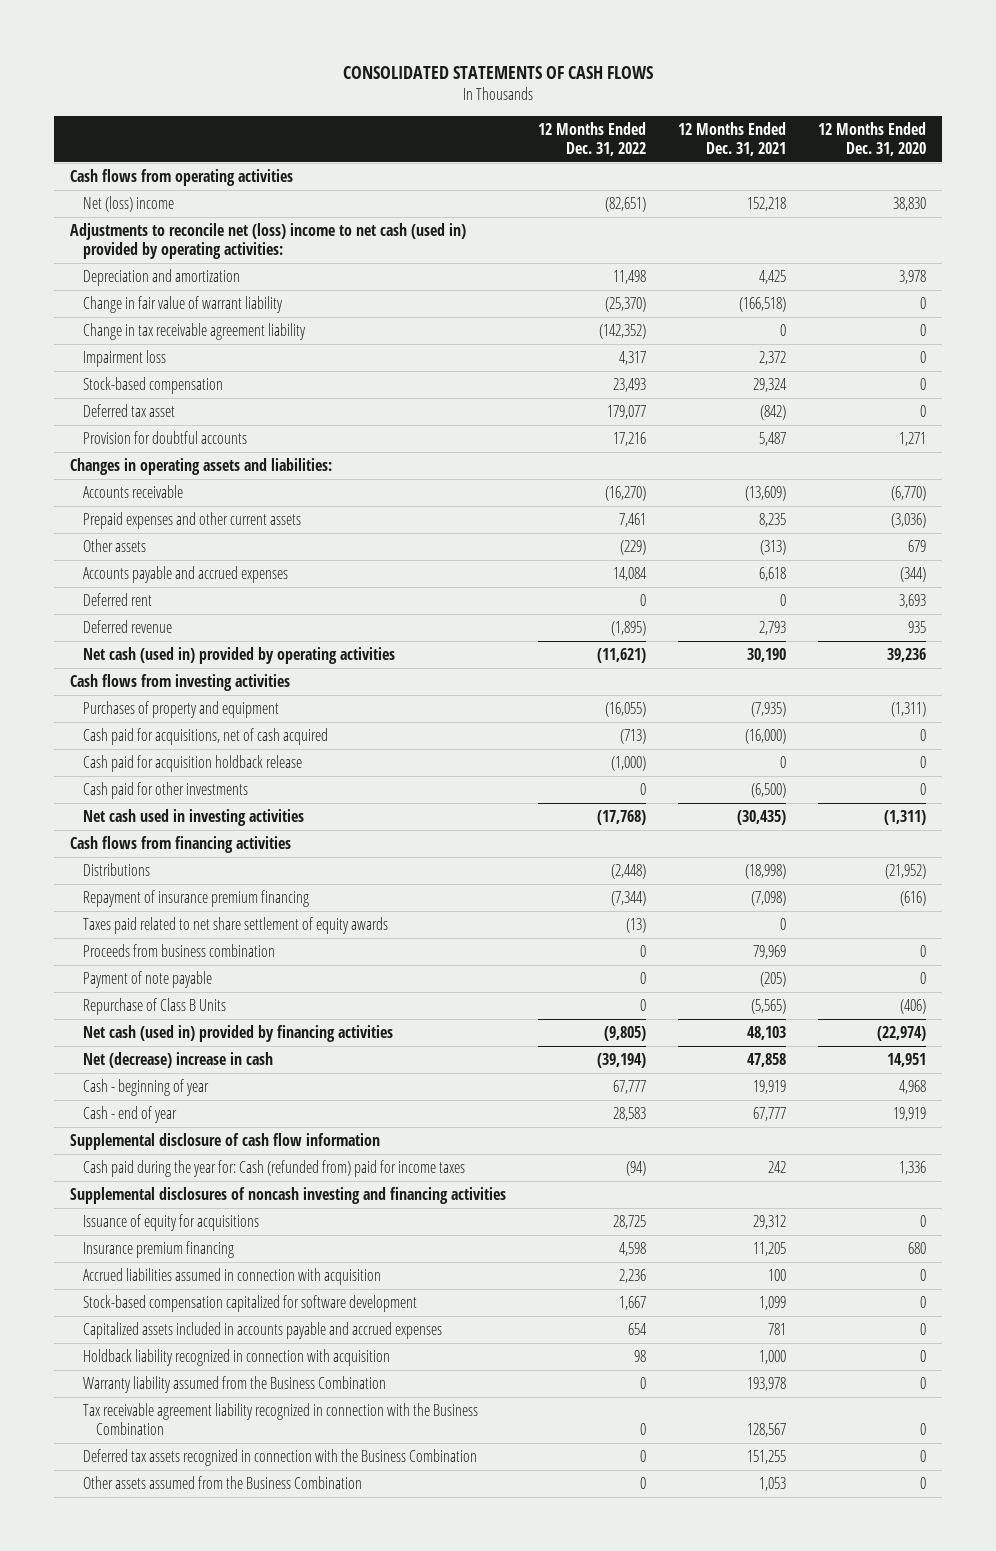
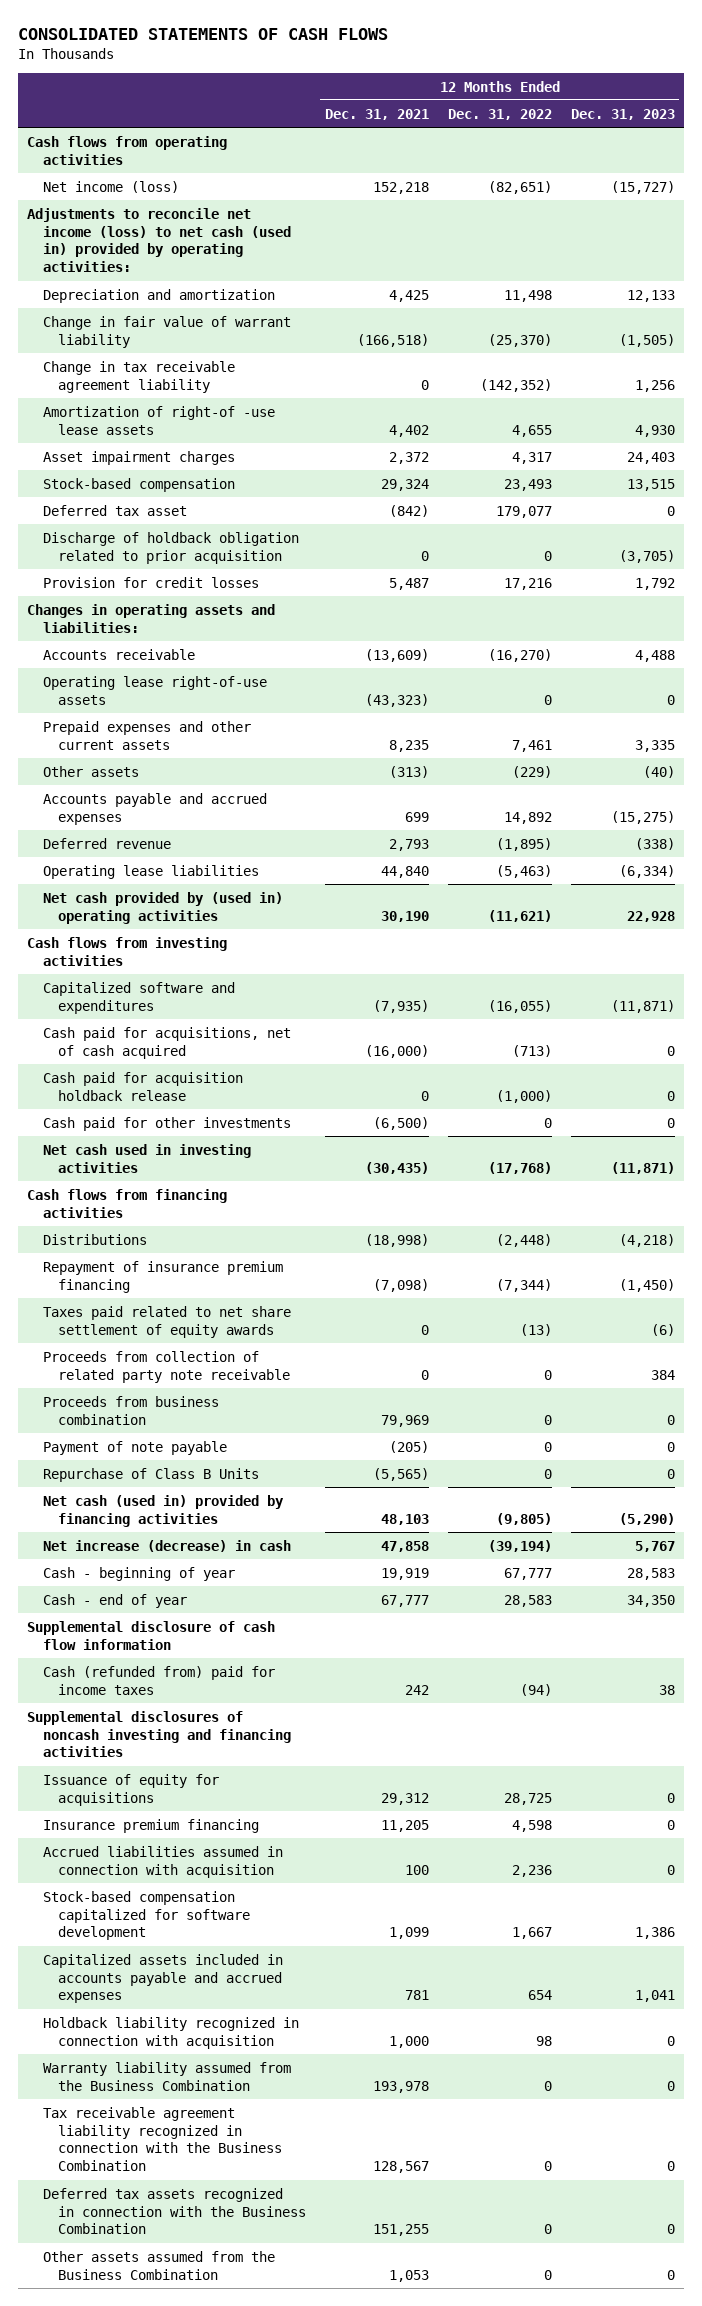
[817,122,926,156] 12 Months Ended Dec. 31, 2020 -> none
none -> [570,108,675,120] Dec. 31, 2023
[83,196,175,213] Net (loss) income -> [42,180,179,193] Net income (loss)
[69,223,466,259] Adjustments to reconcile net (loss) income to net cash (used in) provided by operating activities: -> [26,207,291,273] Adjustments to reconcile net income (loss) to net cash (used in) provided by operating activities:
none -> [42,405,275,435] Amortization of right-of -use lease assets
[83,350,167,368] Impairment loss -> [42,450,235,465] Asset impairment charges
none -> [42,531,299,564] Discharge of holdback obligation related to prior acquisition
[83,431,248,445] Provision for doubtful accounts -> [42,576,259,588] Provision for credit losses
none -> [42,675,267,705] Operating lease right-of-use assets
[83,593,153,607] Deferred rent -> none
[612,567,647,582] 14,084 -> [503,811,552,824] 14,892
[758,567,786,582] 6,618 -> [404,811,429,822] 699
none -> [42,864,259,879] Operating lease liabilities
[83,647,396,665] Net cash (used in) provided by operating activities -> [42,891,283,924] Net cash provided by (used in) operating activities
[83,701,280,719] Purchases of property and equipment -> [42,981,235,1014] Capitalized software and expenditures
none -> [42,1350,291,1383] Proceeds from collection of related party note receivable
[83,1052,274,1069] Net (decrease) increase in cash -> [42,1539,291,1552] Net increase (decrease) in cash
[83,1160,466,1178] Cash paid during the year for: Cash (refunded from) paid for income taxes -> [42,1665,275,1695] Cash (refunded from) paid for income taxes

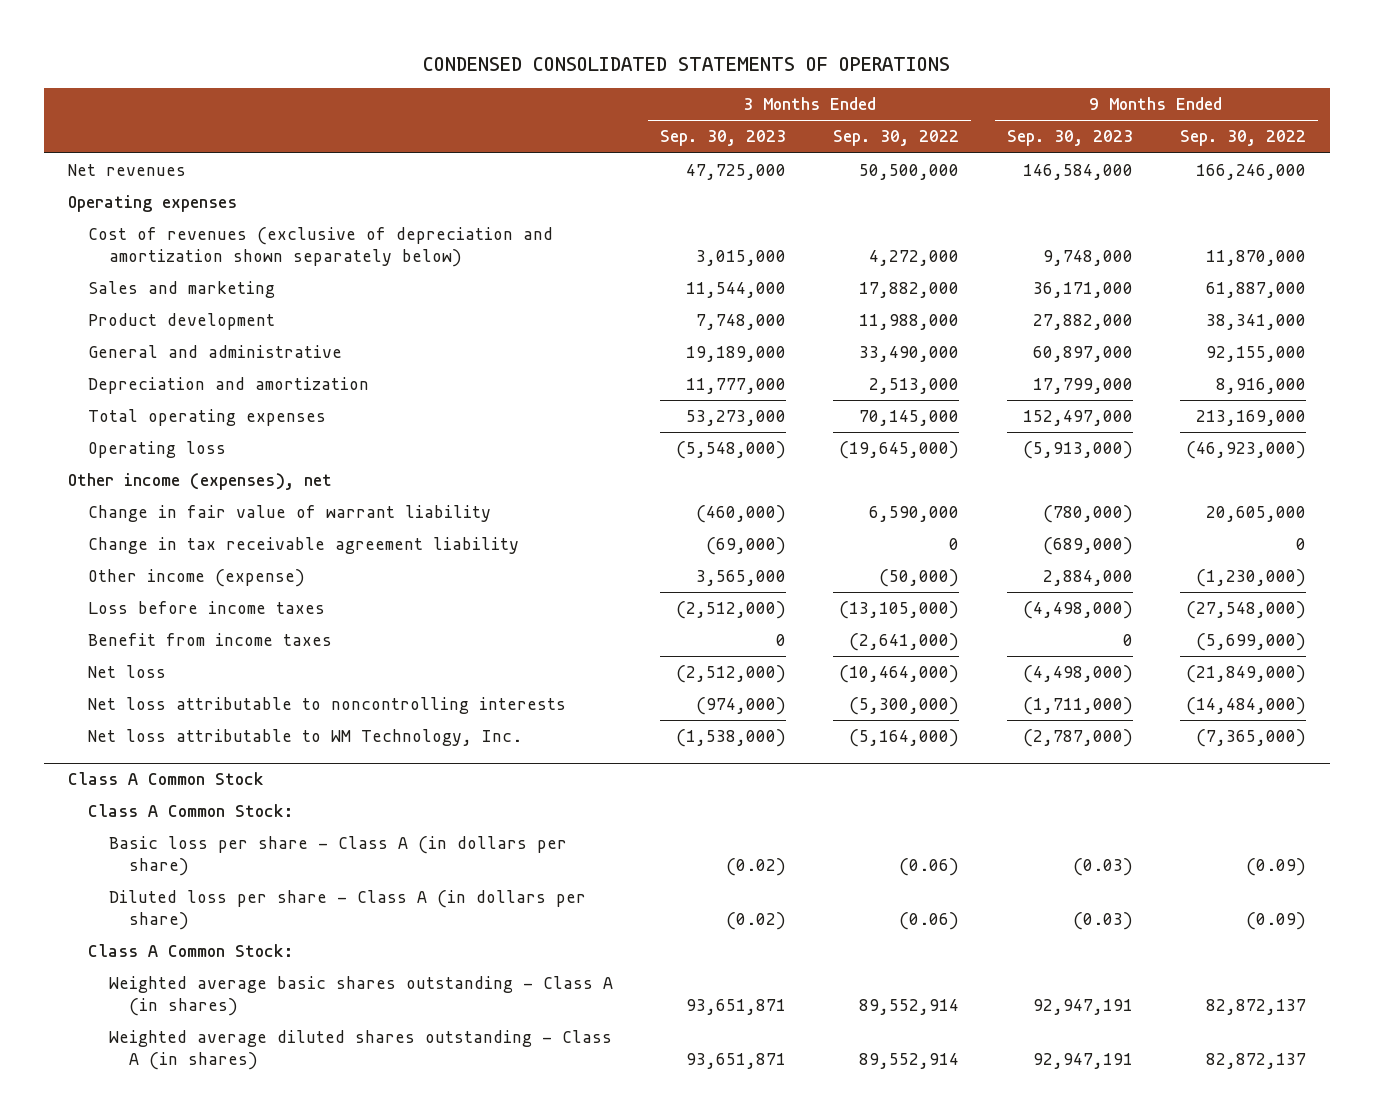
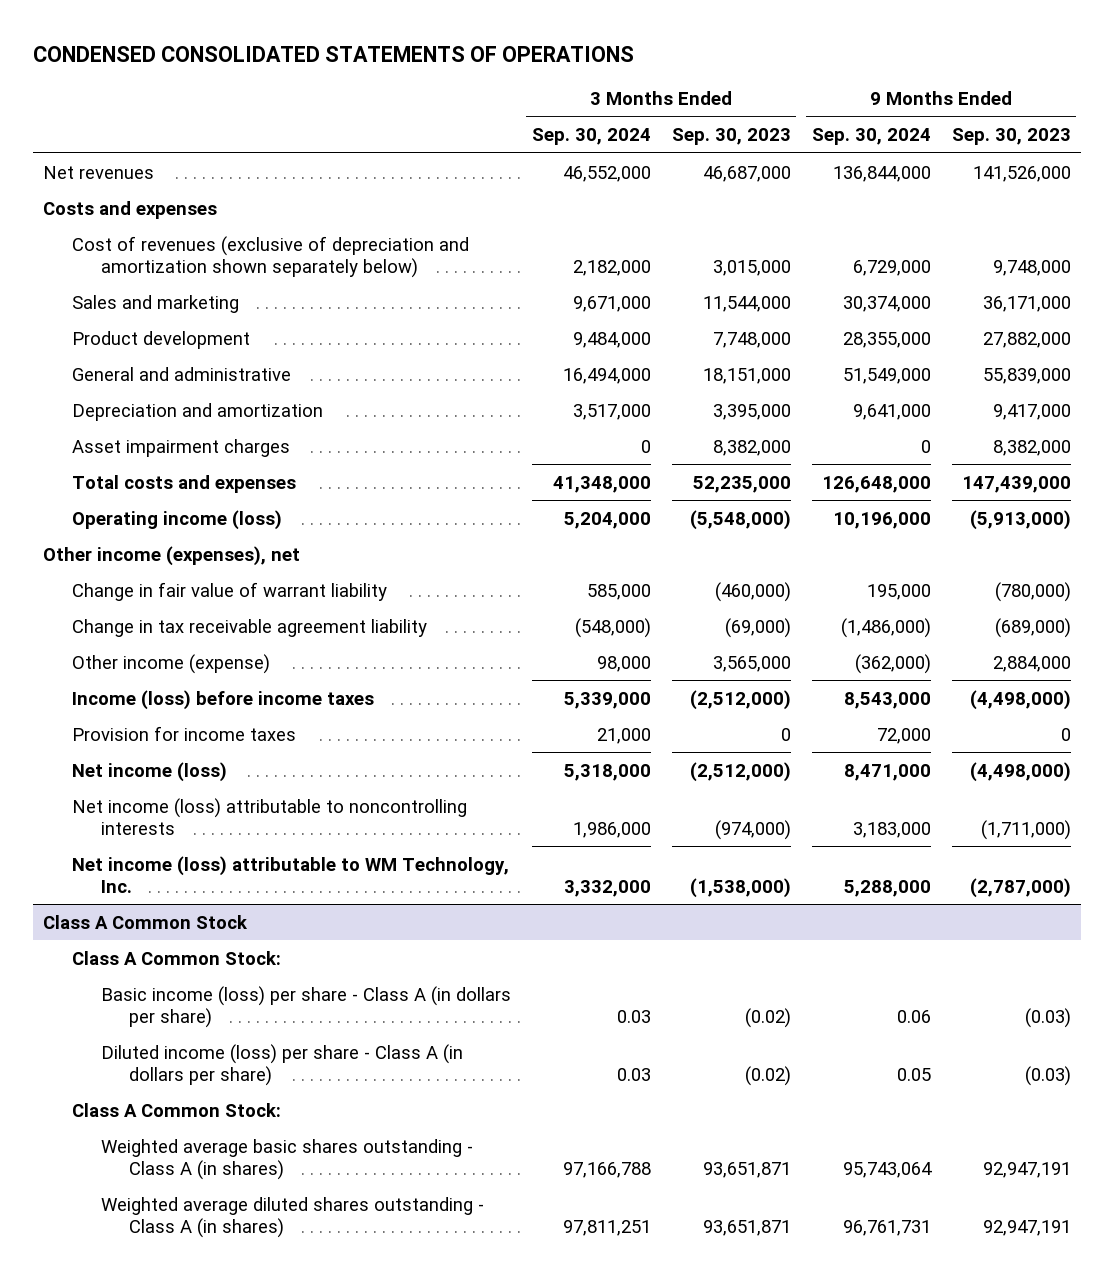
[833,130,960,147] Sep. 30, 2022 -> none
[1180,130,1307,147] Sep. 30, 2022 -> none
none -> [531,128,651,146] Sep. 30, 2024
none -> [811,128,931,146] Sep. 30, 2024
[686,164,787,181] 47,725,000 -> [702,165,791,182] 46,687,000
[1022,164,1133,181] 146,584,000 -> [972,165,1071,182] 141,526,000
[67,195,237,213] Operating expenses -> [43,200,218,219] Costs and expenses
[686,346,787,363] 19,189,000 -> [702,367,791,384] 18,151,000
[1032,346,1133,363] 60,897,000 -> [982,367,1071,384] 55,839,000
[686,378,787,395] 11,777,000 -> [712,403,791,420] 3,395,000
[1032,378,1133,395] 17,799,000 -> [992,403,1071,420] 9,417,000
none -> [71,438,290,457] Asset impairment charges
[88,409,327,427] Total operating expenses -> [71,474,296,493] Total costs and expenses
[686,410,787,427] 53,273,000 -> [692,475,791,493] 52,235,000
[1022,410,1133,427] 152,497,000 -> [961,475,1071,493] 147,439,000
[88,441,227,459] Operating loss -> [71,509,282,530] Operating income (loss)
[88,601,326,615] Loss before income taxes -> [71,689,374,710] Income (loss) before income taxes
[88,633,333,647] Benefit from income taxes -> [71,725,296,741] Provision for income taxes
[88,665,167,679] Net loss -> [71,761,227,782] Net income (loss)
[88,697,567,715] Net loss attributable to noncontrolling interests -> [71,797,467,835] Net income (loss) attributable to noncontrolling interests
[88,729,523,747] Net loss attributable to WM Technology, Inc. -> [71,855,509,893] Net income (loss) attributable to WM Technology, Inc.
[108,836,567,877] Basic loss per share - Class A (in dollars per share) -> [100,985,511,1028] Basic income (loss) per share - Class A (in dollars per share)
[108,890,586,931] Diluted loss per share - Class A (in dollars per share) -> [100,1043,463,1086] Diluted income (loss) per share - Class A (in dollars per share)

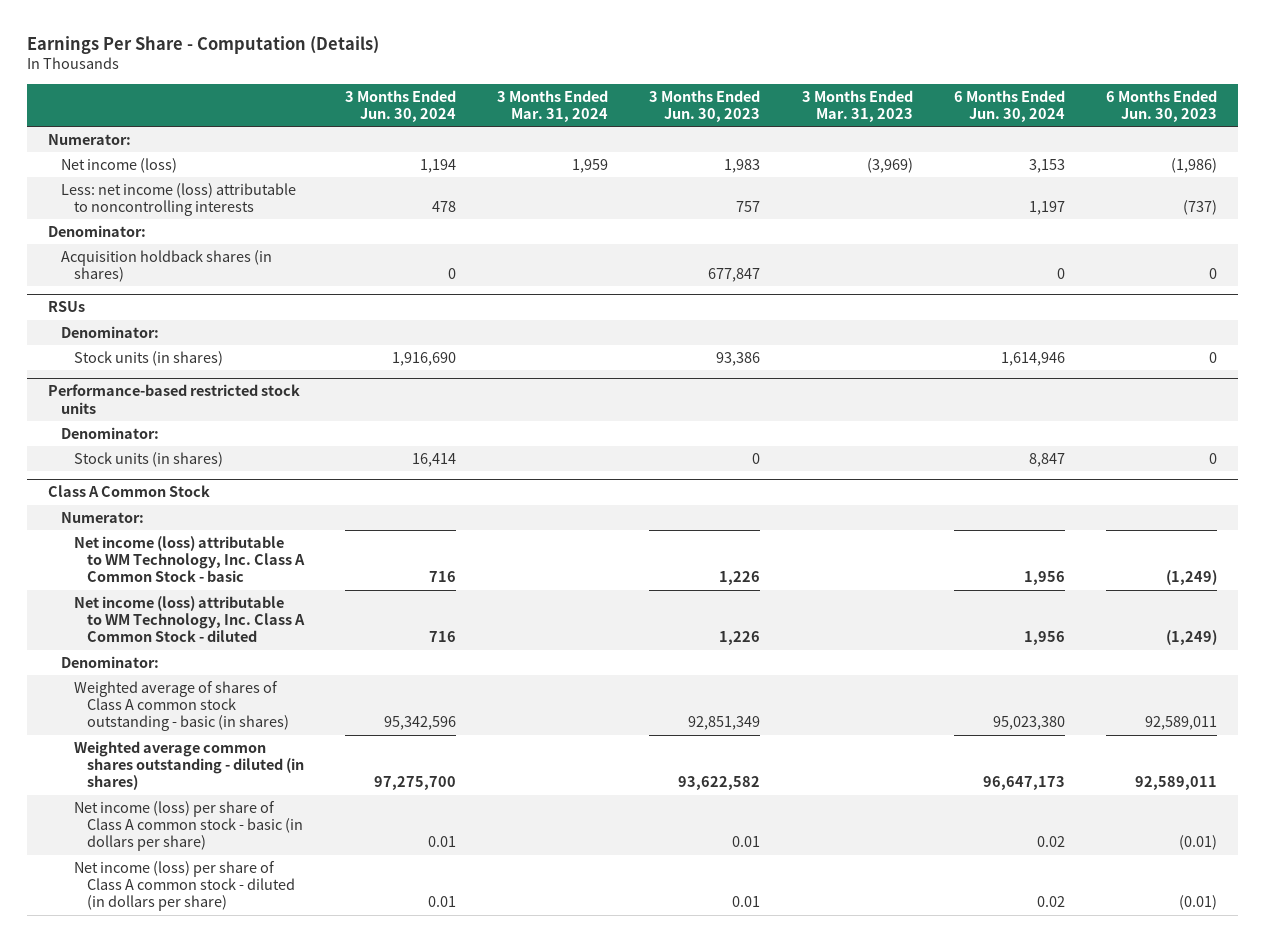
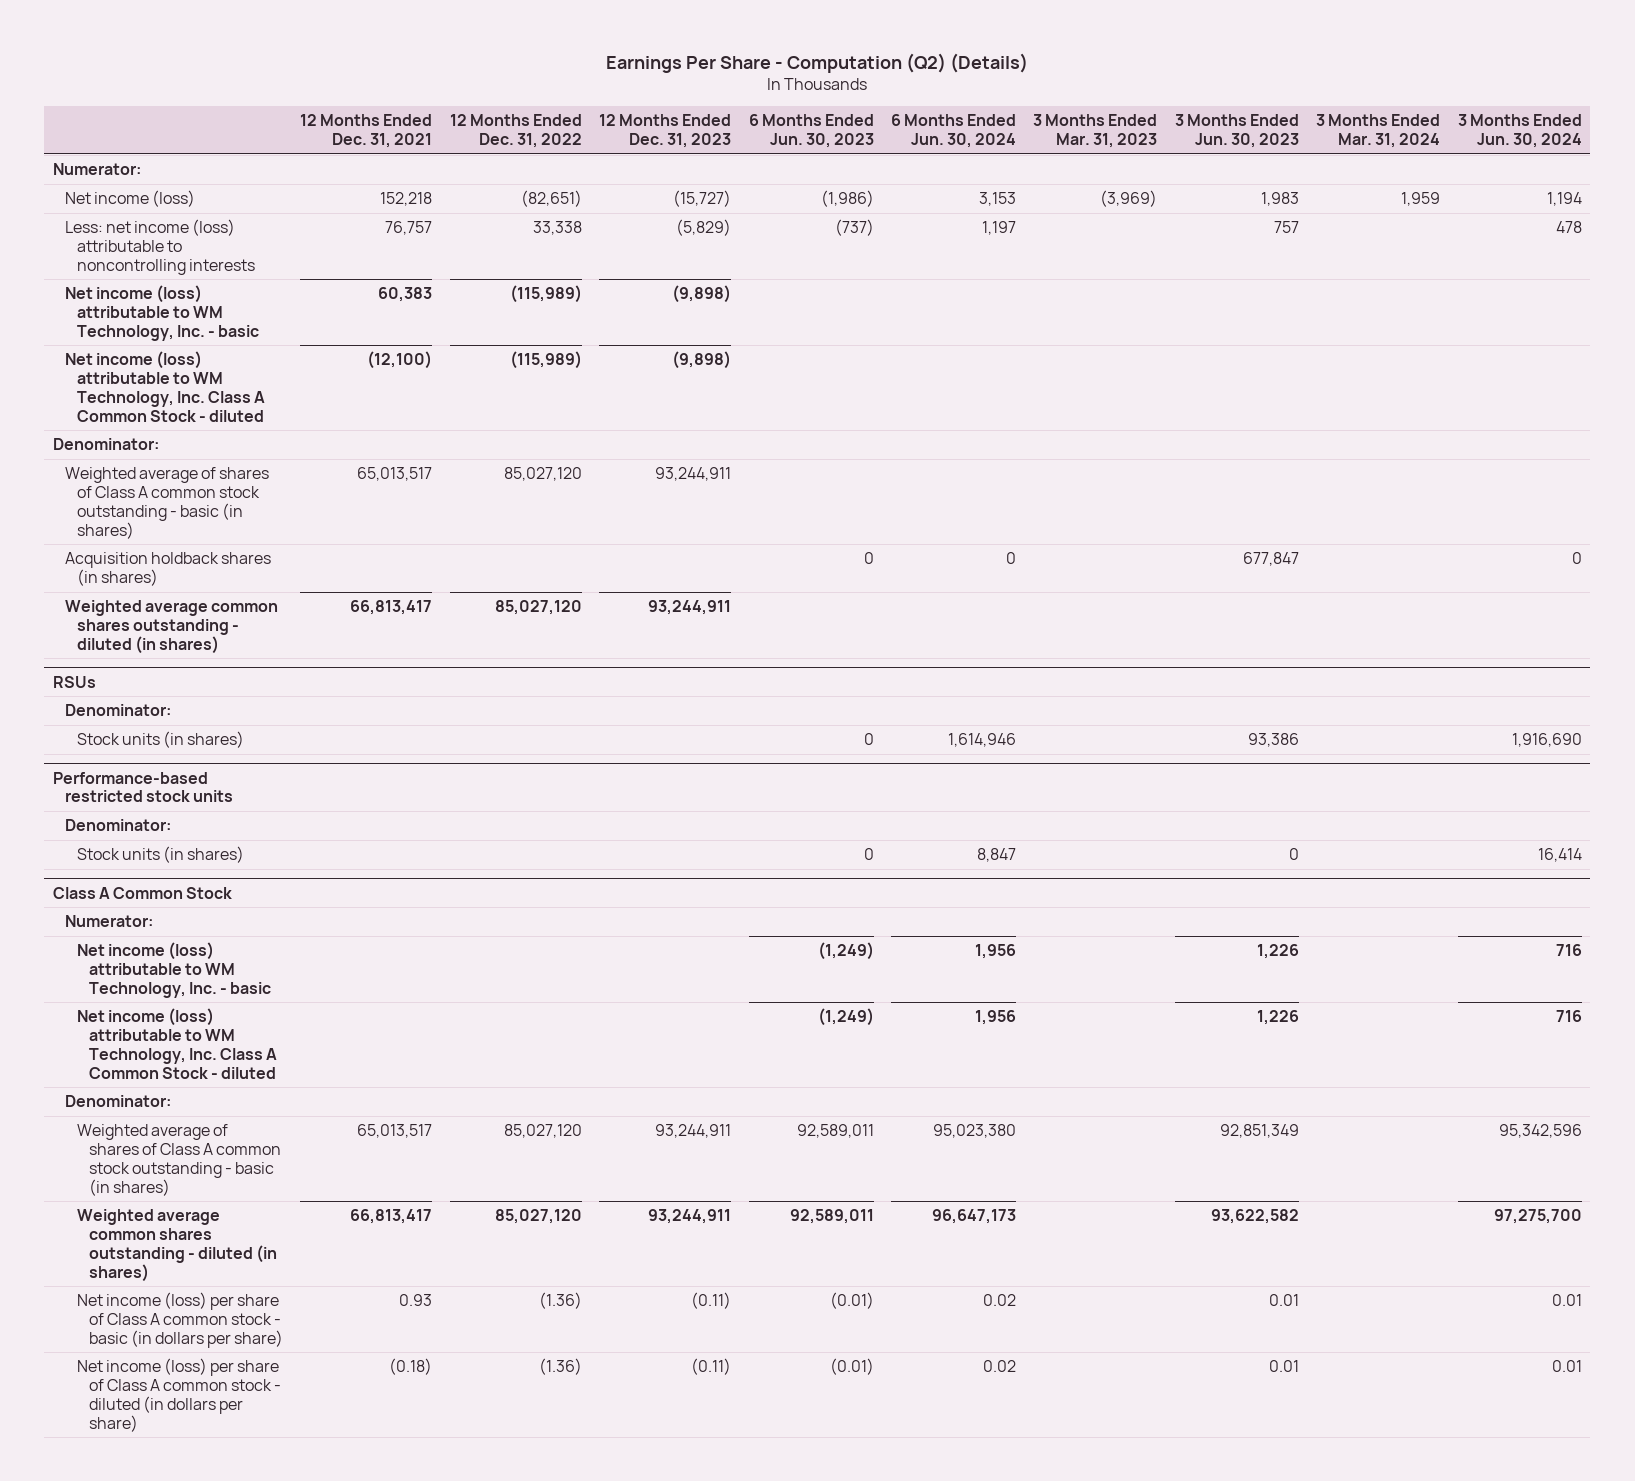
[27,35,380,54] Earnings Per Share - Computation (Details) -> [606,52,1029,73] Earnings Per Share - Computation (Q2) (Details)
none -> [300,114,433,149] 12 Months Ended Dec. 31, 2021
none -> [449,114,582,149] 12 Months Ended Dec. 31, 2022
none -> [599,114,732,149] 12 Months Ended Dec. 31, 2023
none -> [65,285,260,341] Net income (loss) attributable to WM Technology, Inc. - basic
none -> [65,351,266,422] Net income (loss) attributable to WM Technology, Inc. Class A Common Stock - diluted
none -> [65,467,270,539] Weighted average of shares of Class A common stock outstanding - basic (in shares)
none -> [65,600,279,654] Weighted average common shares outstanding - diluted (in shares)
[73,535,305,583] Net income (loss) attributable to WM Technology, Inc. Class A Common Stock - basic -> [77,942,272,998] Net income (loss) attributable to WM Technology, Inc. - basic

